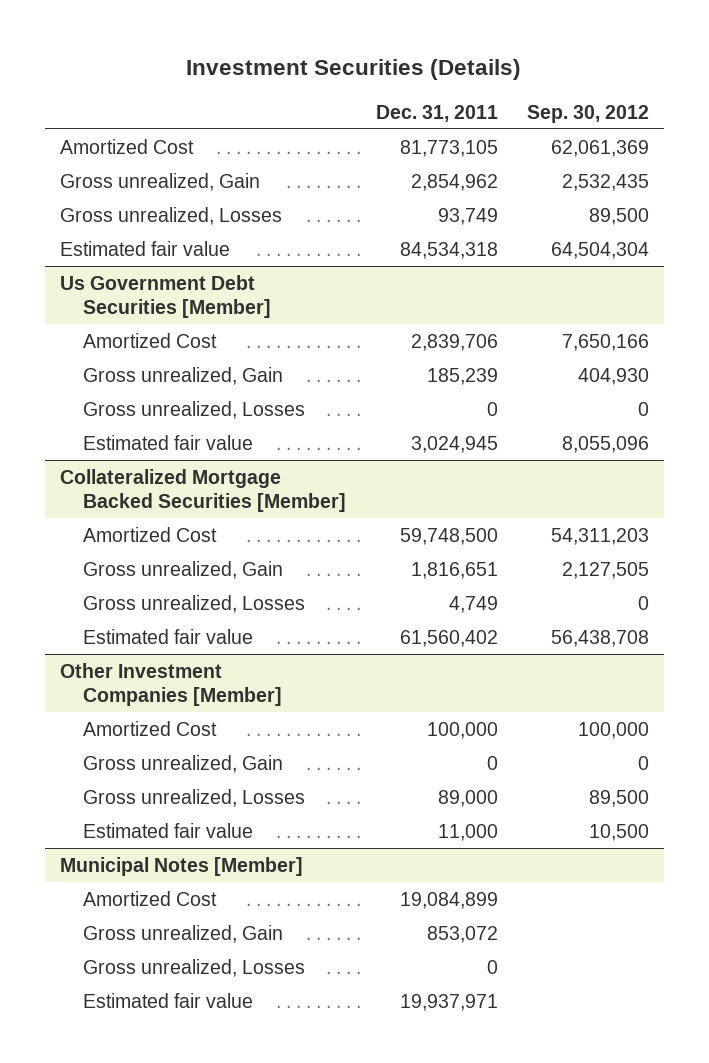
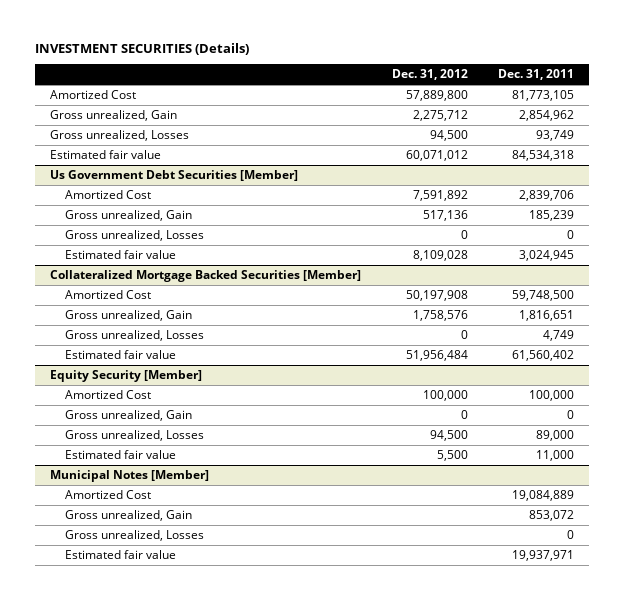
[186,59,522,81] Investment Securities (Details) -> [35,42,250,55] INVESTMENT SECURITIES (Details)
[527,104,650,123] Sep. 30, 2012 -> none
none -> [391,69,468,81] Dec. 31, 2012
[59,662,283,707] Other Investment Companies [Member] -> none
none -> [50,370,203,383] Equity Security [Member]
[399,891,498,909] 19,084,899 -> [511,490,574,502] 19,084,889

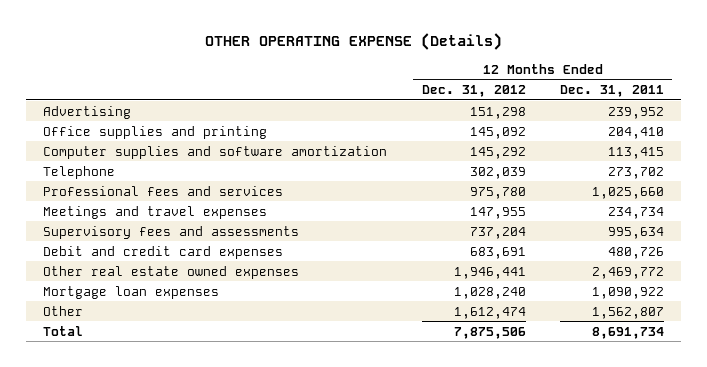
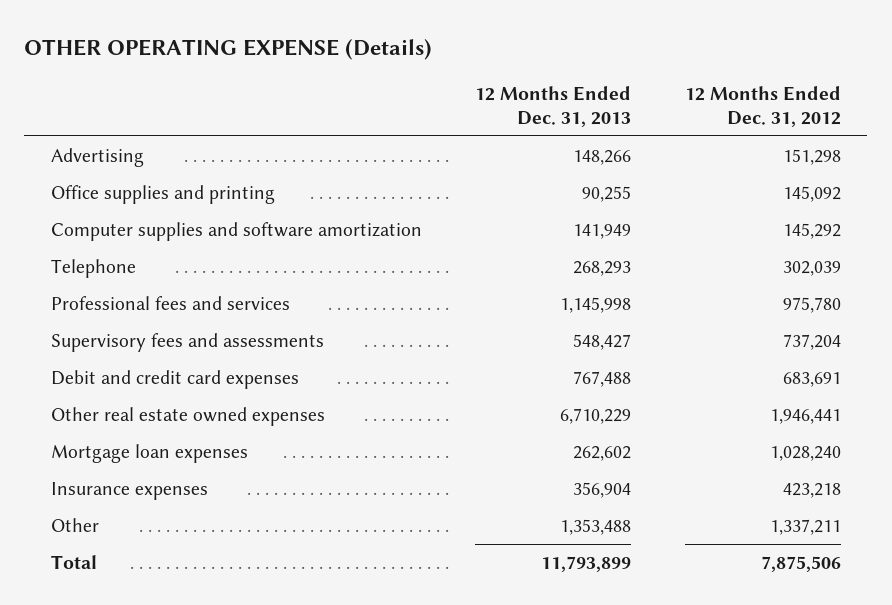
[559,85,664,98] Dec. 31, 2011 -> none
none -> [475,85,632,127] 12 Months Ended Dec. 31, 2013
[43,205,268,219] Meetings and travel expenses -> none
none -> [51,482,209,501] Insurance expenses
[453,306,526,319] 1,612,474 -> [769,519,841,536] 1,337,211

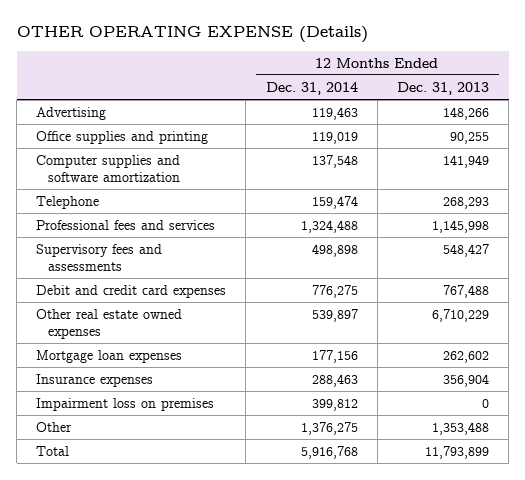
[684,85,841,127] 12 Months Ended Dec. 31, 2012 -> none
none -> [265,81,358,95] Dec. 31, 2014
none -> [36,397,215,411] Impairment loss on premises

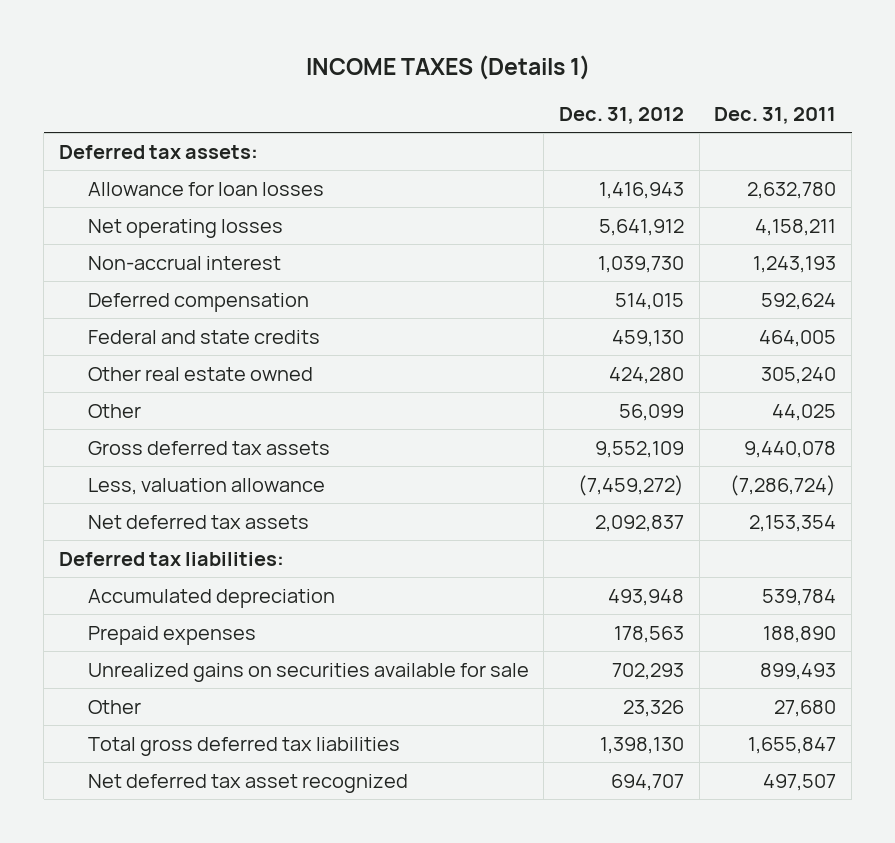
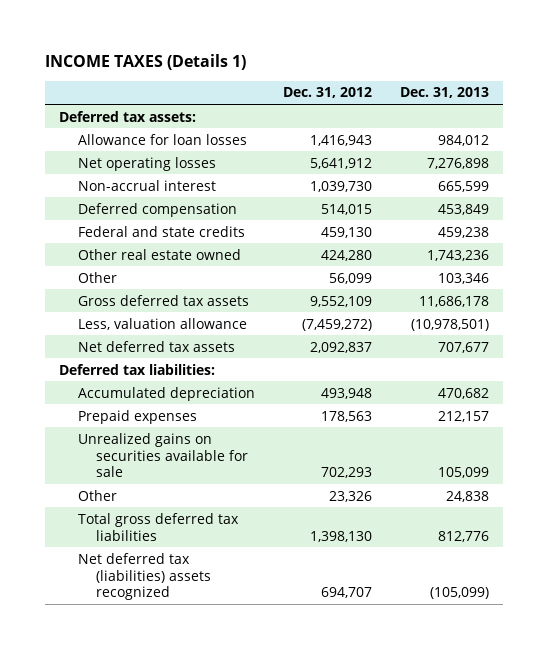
[714,107,837,125] Dec. 31, 2011 -> none
none -> [400,87,490,99] Dec. 31, 2013
[87,773,408,793] Net deferred tax asset recognized -> [77,552,212,601] Net deferred tax (liabilities) assets recognized

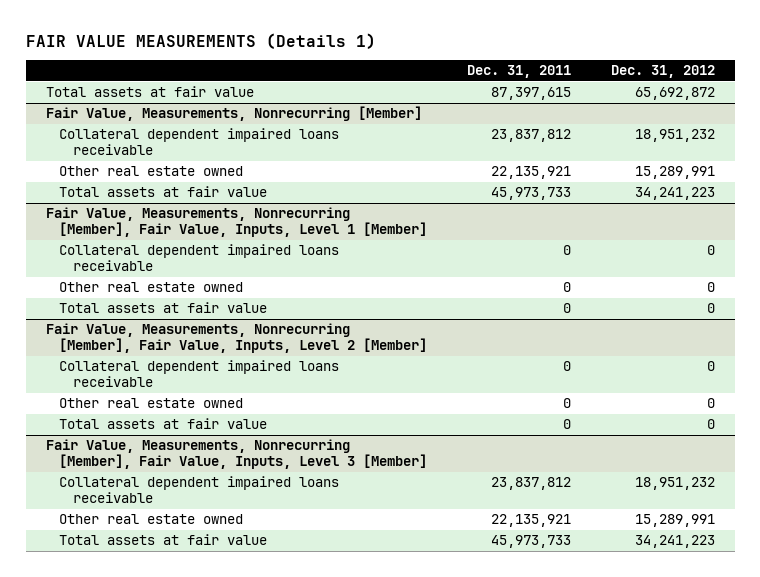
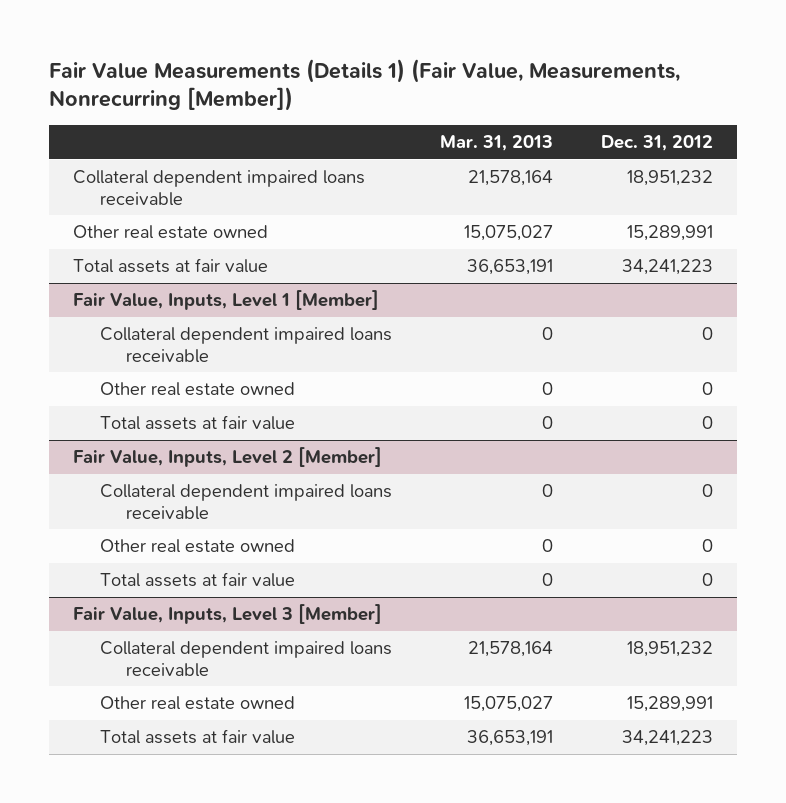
[25,32,376,49] FAIR VALUE MEASUREMENTS (Details 1) -> [48,58,680,112] Fair Value Measurements (Details 1) (Fair Value, Measurements, Nonrecurring [Member])
[466,65,571,79] Dec. 31, 2011 -> none
none -> [439,135,553,152] Mar. 31, 2013
[45,86,254,98] Total assets at fair value -> none
[45,106,422,122] Fair Value, Measurements, Nonrecurring [Member] -> none
[45,207,428,238] Fair Value, Measurements, Nonrecurring [Member], Fair Value, Inputs, Level 1 [Member] -> [73,290,380,311] Fair Value, Inputs, Level 1 [Member]
[45,323,428,354] Fair Value, Measurements, Nonrecurring [Member], Fair Value, Inputs, Level 2 [Member] -> [73,447,383,468] Fair Value, Inputs, Level 2 [Member]
[45,439,428,470] Fair Value, Measurements, Nonrecurring [Member], Fair Value, Inputs, Level 3 [Member] -> [73,604,383,625] Fair Value, Inputs, Level 3 [Member]

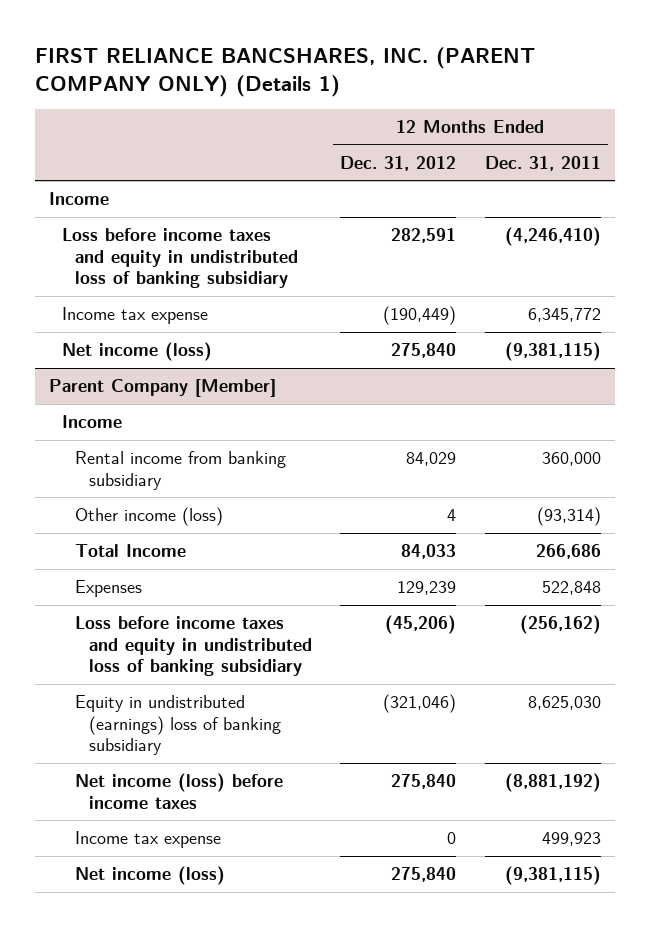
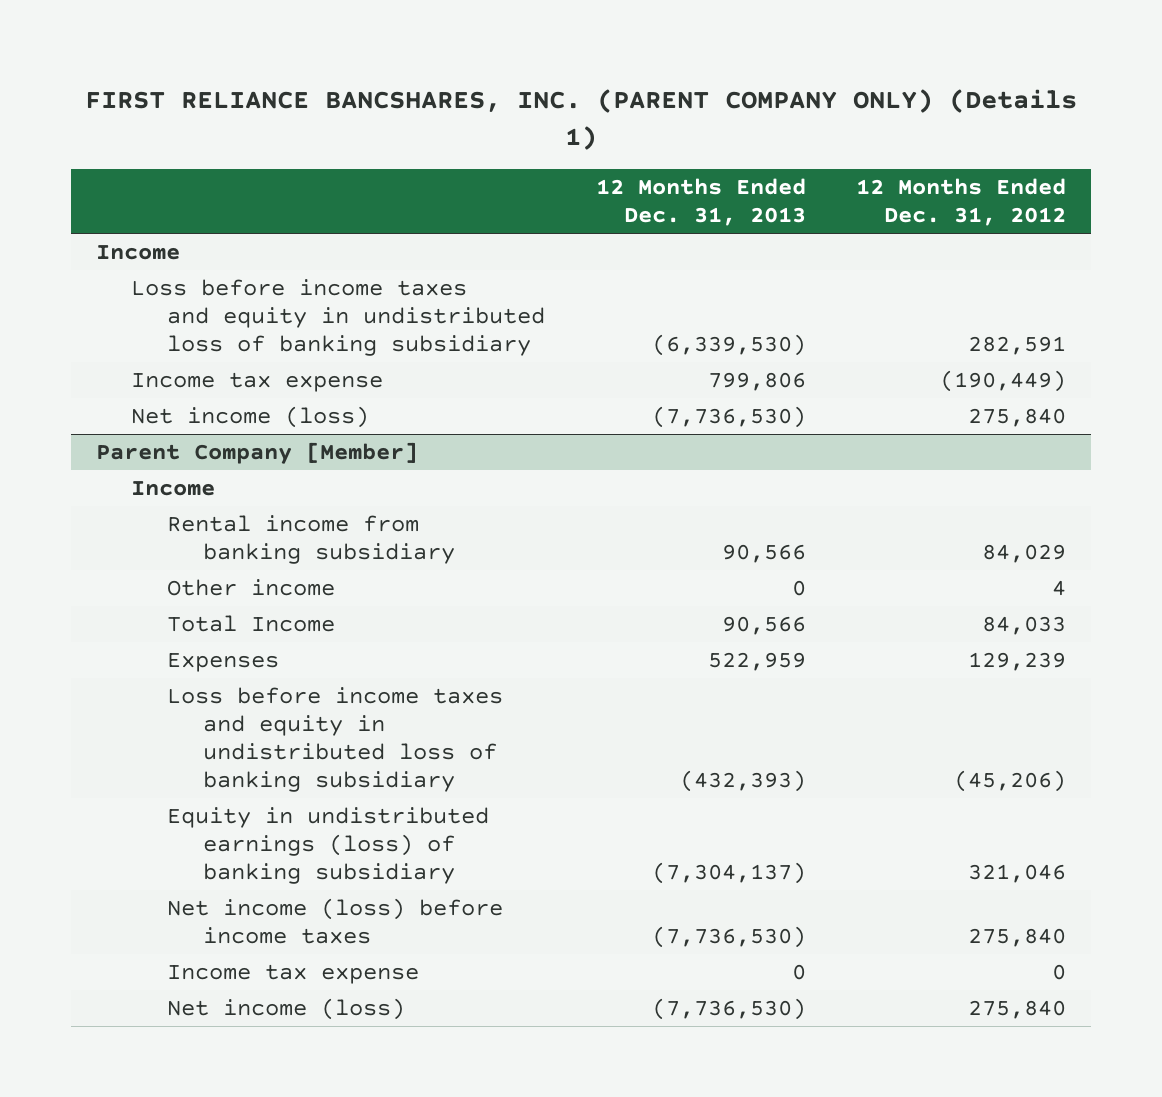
[484,155,601,171] Dec. 31, 2011 -> none
none -> [595,178,806,227] 12 Months Ended Dec. 31, 2013
[75,507,224,527] Other income (loss) -> [167,579,336,597] Other income
[75,695,281,756] Equity in undistributed (earnings) loss of banking subsidiary -> [167,807,490,884] Equity in undistributed earnings (loss) of banking subsidiary
[383,694,457,714] (321,046) -> [967,863,1066,883] 321,046

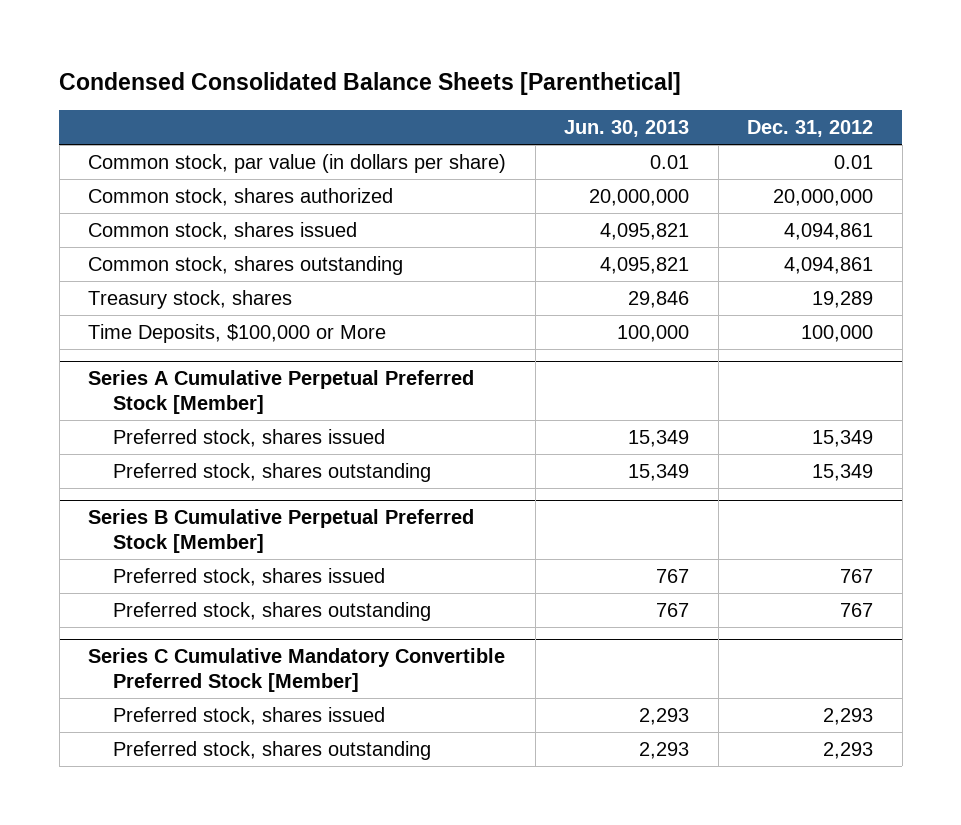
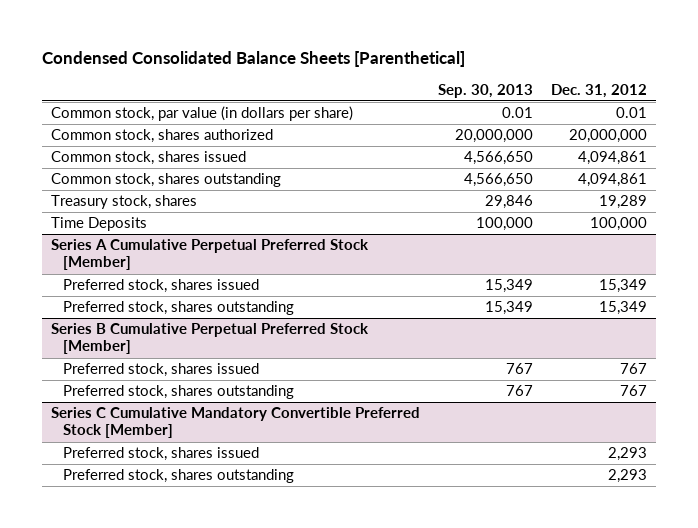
[564,120,690,138] Jun. 30, 2013 -> none
none -> [437,83,533,98] Sep. 30, 2013
[88,323,387,343] Time Deposits, $100,000 or More -> [50,217,147,232] Time Deposits

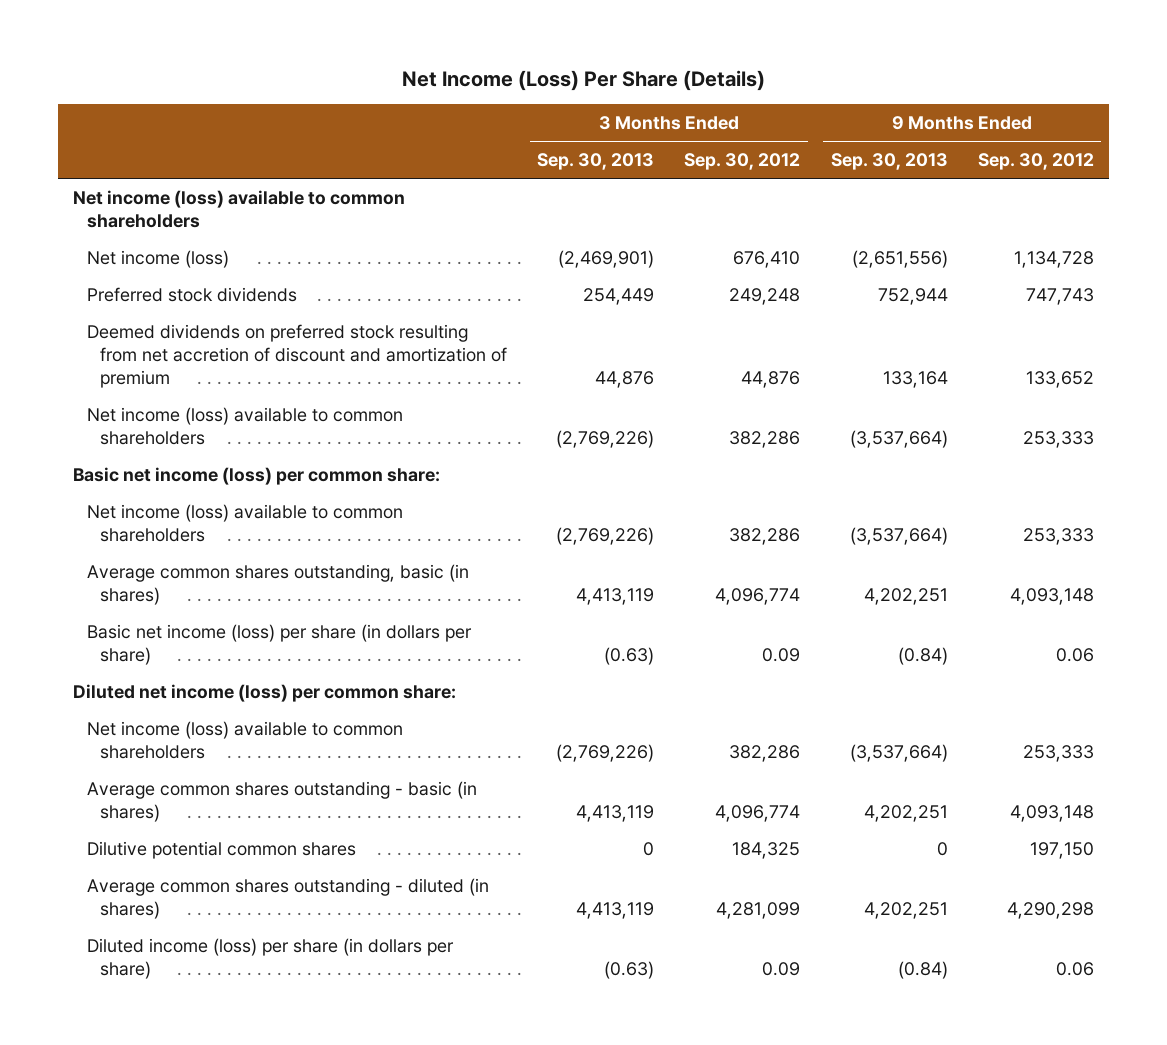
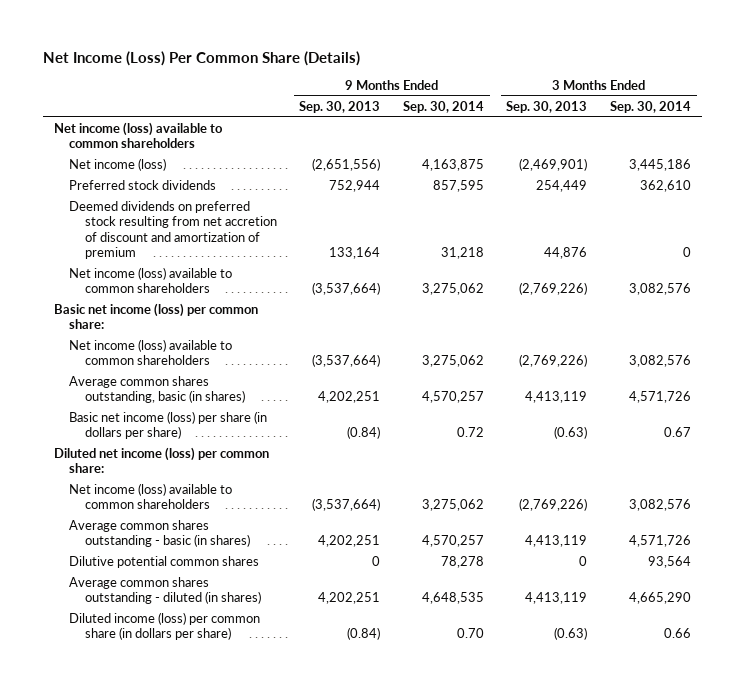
[401,70,765,92] Net Income (Loss) Per Share (Details) -> [42,50,360,66] Net Income (Loss) Per Common Share (Details)
[684,153,801,171] Sep. 30, 2012 -> none
[977,153,1094,171] Sep. 30, 2012 -> none
none -> [402,100,484,113] Sep. 30, 2014
none -> [610,100,692,113] Sep. 30, 2014
[86,937,454,979] Diluted income (loss) per share (in dollars per share) -> [69,611,261,641] Diluted income (loss) per common share (in dollars per share)

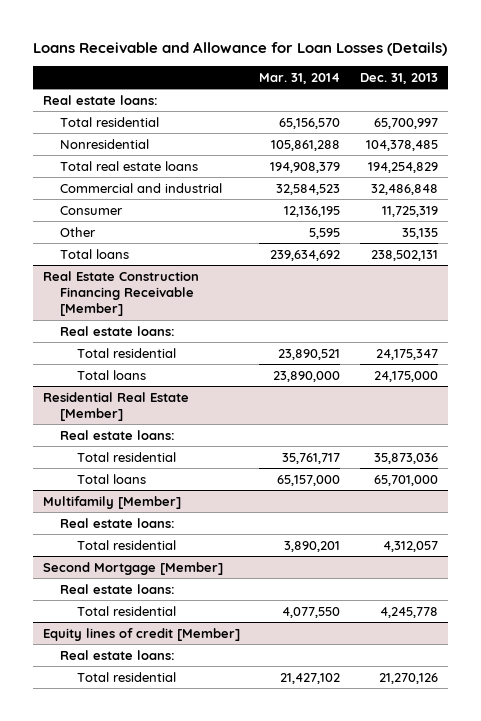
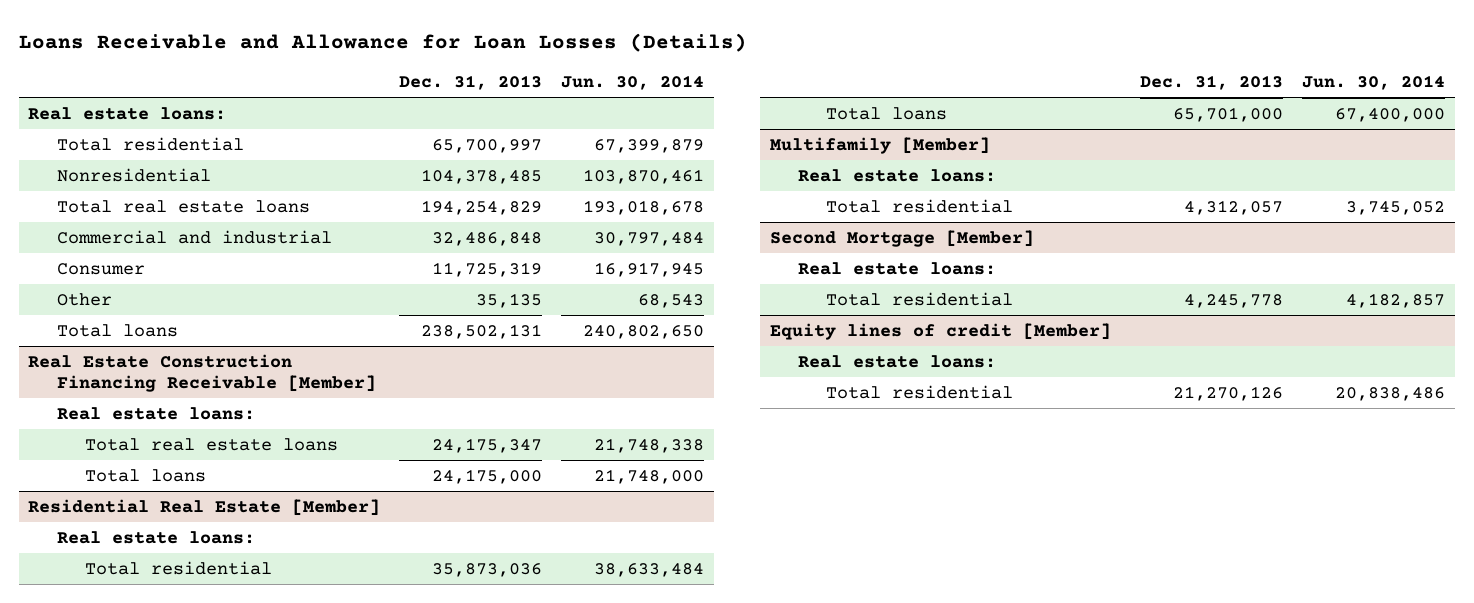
[259,72,341,84] Mar. 31, 2014 -> none
none -> [561,74,705,90] Jun. 30, 2014
[76,347,176,358] Total residential -> [84,437,338,451] Total real estate loans

